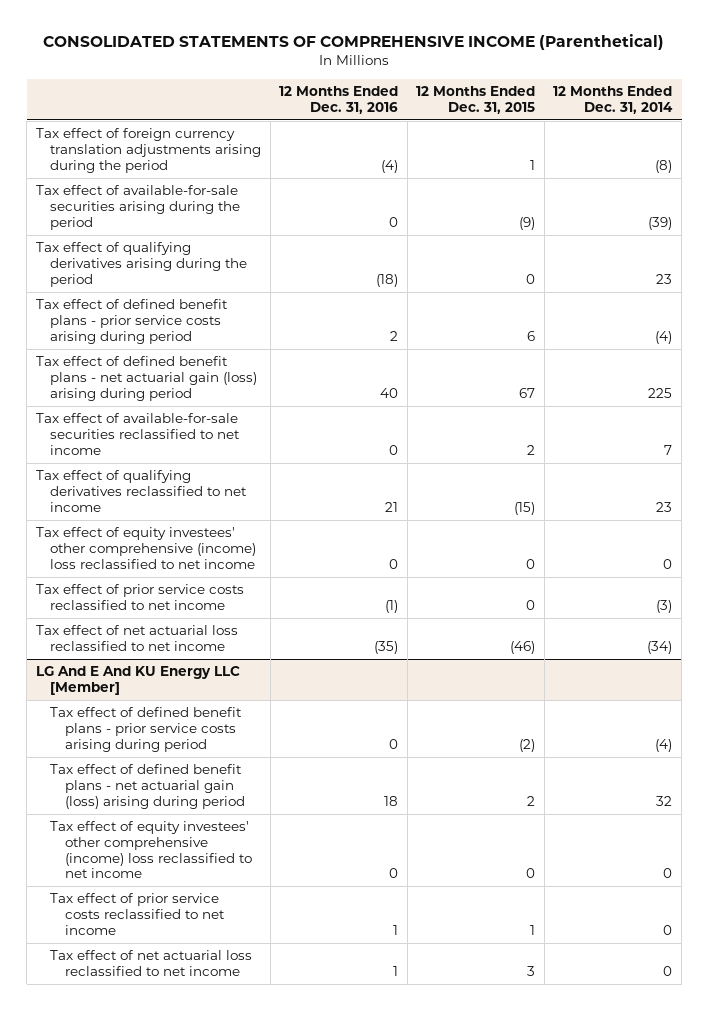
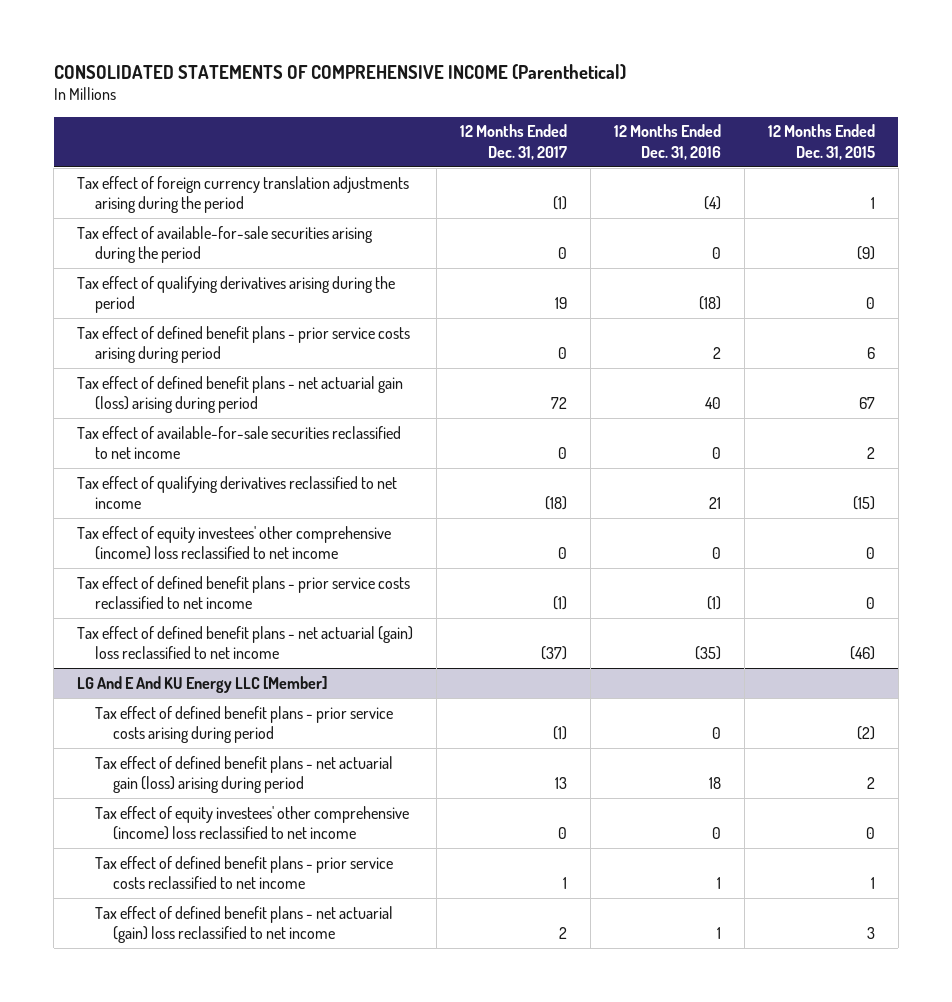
[553,86,674,114] 12 Months Ended Dec. 31, 2014 -> none
none -> [459,124,567,160] 12 Months Ended Dec. 31, 2017
[35,584,244,611] Tax effect of prior service costs reclassified to net income -> [76,575,410,610] Tax effect of defined benefit plans - prior service costs reclassified to net income
[35,625,238,652] Tax effect of net actuarial loss reclassified to net income -> [76,625,413,660] Tax effect of defined benefit plans - net actuarial (gain) loss reclassified to net income
[50,893,226,935] Tax effect of prior service costs reclassified to net income -> [95,855,394,890] Tax effect of defined benefit plans - prior service costs reclassified to net income
[50,950,253,977] Tax effect of net actuarial loss reclassified to net income -> [95,905,394,944] Tax effect of defined benefit plans - net actuarial (gain) loss reclassified to net income

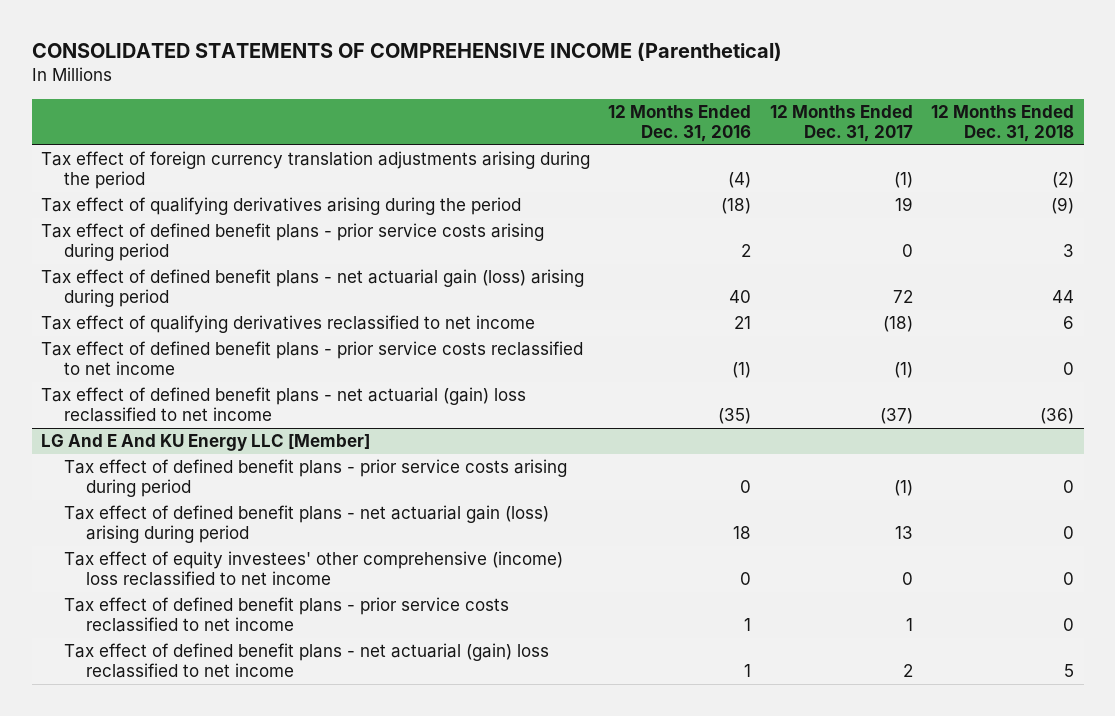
[767,124,875,160] 12 Months Ended Dec. 31, 2015 -> none
none -> [931,104,1075,143] 12 Months Ended Dec. 31, 2018
[76,225,373,264] Tax effect of available-for-sale securities arising during the period -> none
[76,425,401,460] Tax effect of available-for-sale securities reclassified to net income -> none
[76,525,391,561] Tax effect of equity investees' other comprehensive (income) loss reclassified to net income -> none

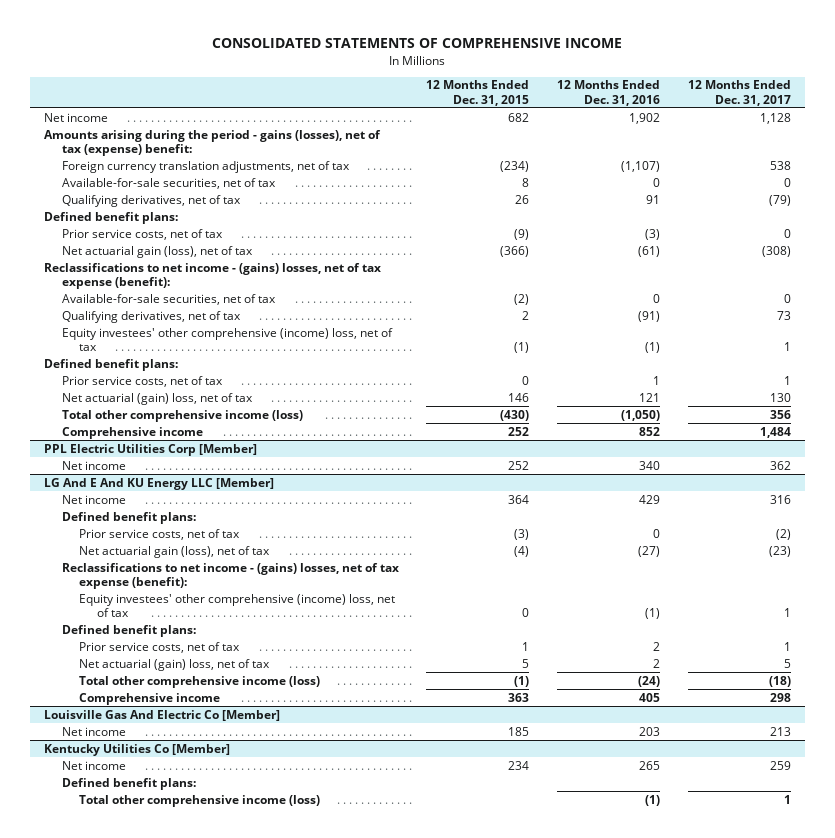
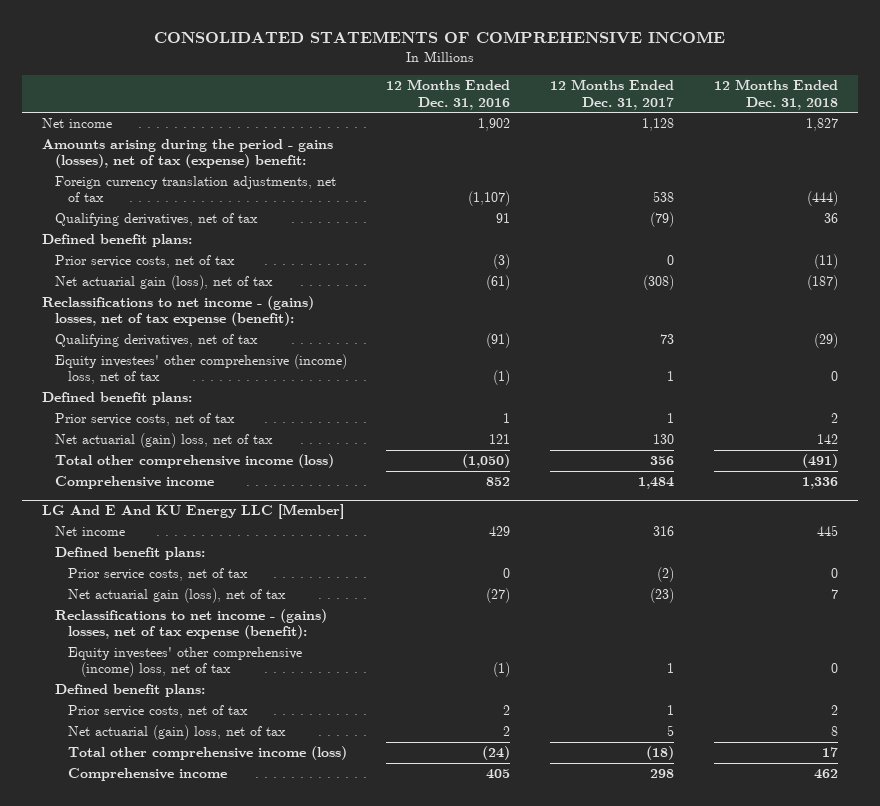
[426,80,530,106] 12 Months Ended Dec. 31, 2015 -> none
none -> [713,79,838,110] 12 Months Ended Dec. 31, 2018
[61,177,276,189] Available-for-sale securities, net of tax -> none
[61,293,276,305] Available-for-sale securities, net of tax -> none
[43,443,257,456] PPL Electric Utilities Corp [Member] -> none
[61,460,126,470] Net income -> none
[43,709,280,721] Louisville Gas And Electric Co [Member] -> none
[61,726,126,736] Net income -> none
[43,743,230,756] Kentucky Utilities Co [Member] -> none
[61,760,126,770] Net income -> none
[61,777,196,790] Defined benefit plans: -> none
[79,794,321,807] Total other comprehensive income (loss) -> none

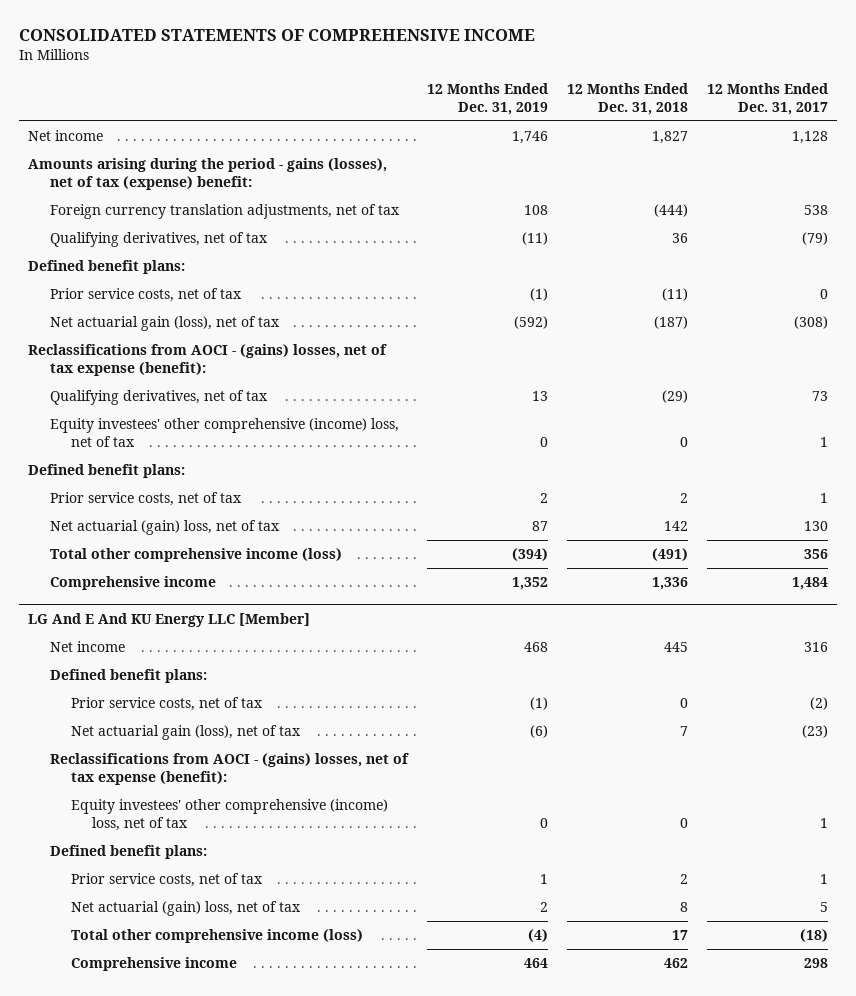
[386,79,511,110] 12 Months Ended Dec. 31, 2016 -> none
none -> [426,82,548,115] 12 Months Ended Dec. 31, 2019
[41,295,314,327] Reclassifications to net income - (gains) losses, net of tax expense (benefit): -> [28,344,388,377] Reclassifications from AOCI - (gains) losses, net of tax expense (benefit):
[54,608,327,640] Reclassifications to net income - (gains) losses, net of tax expense (benefit): -> [49,753,409,786] Reclassifications from AOCI - (gains) losses, net of tax expense (benefit):

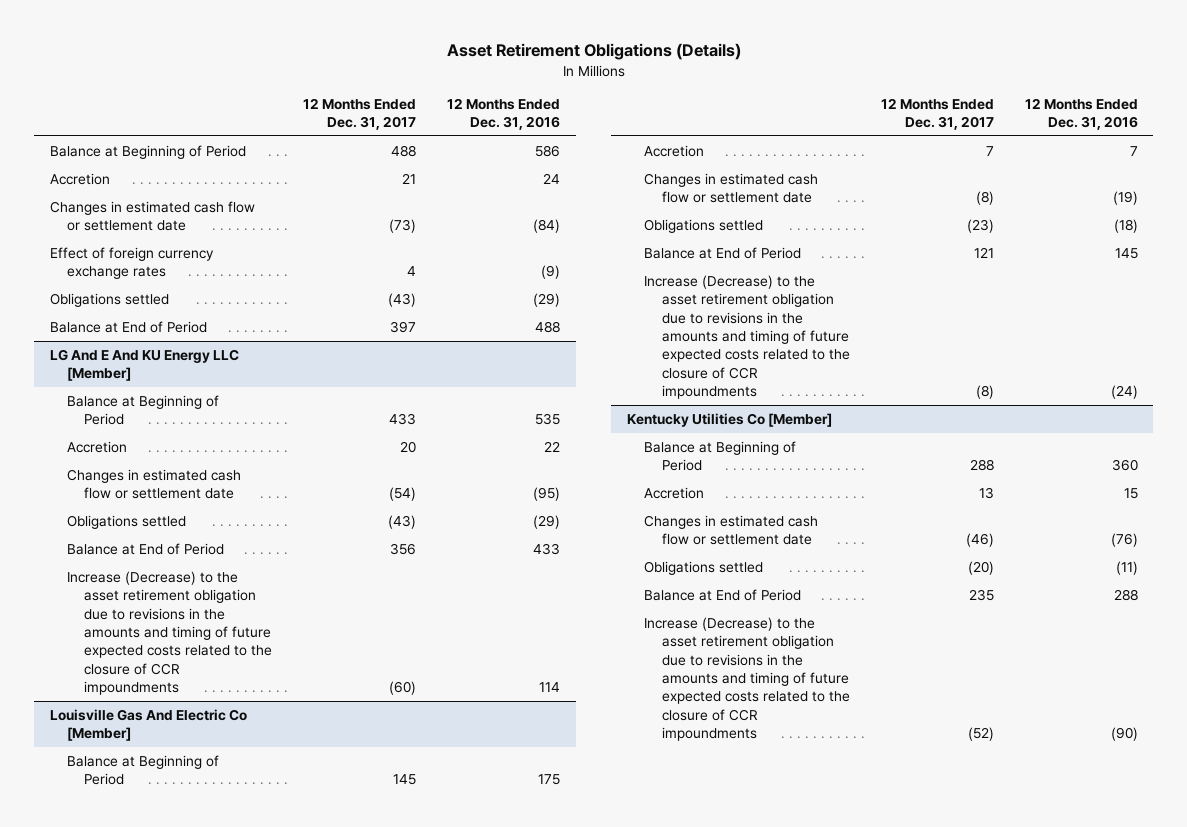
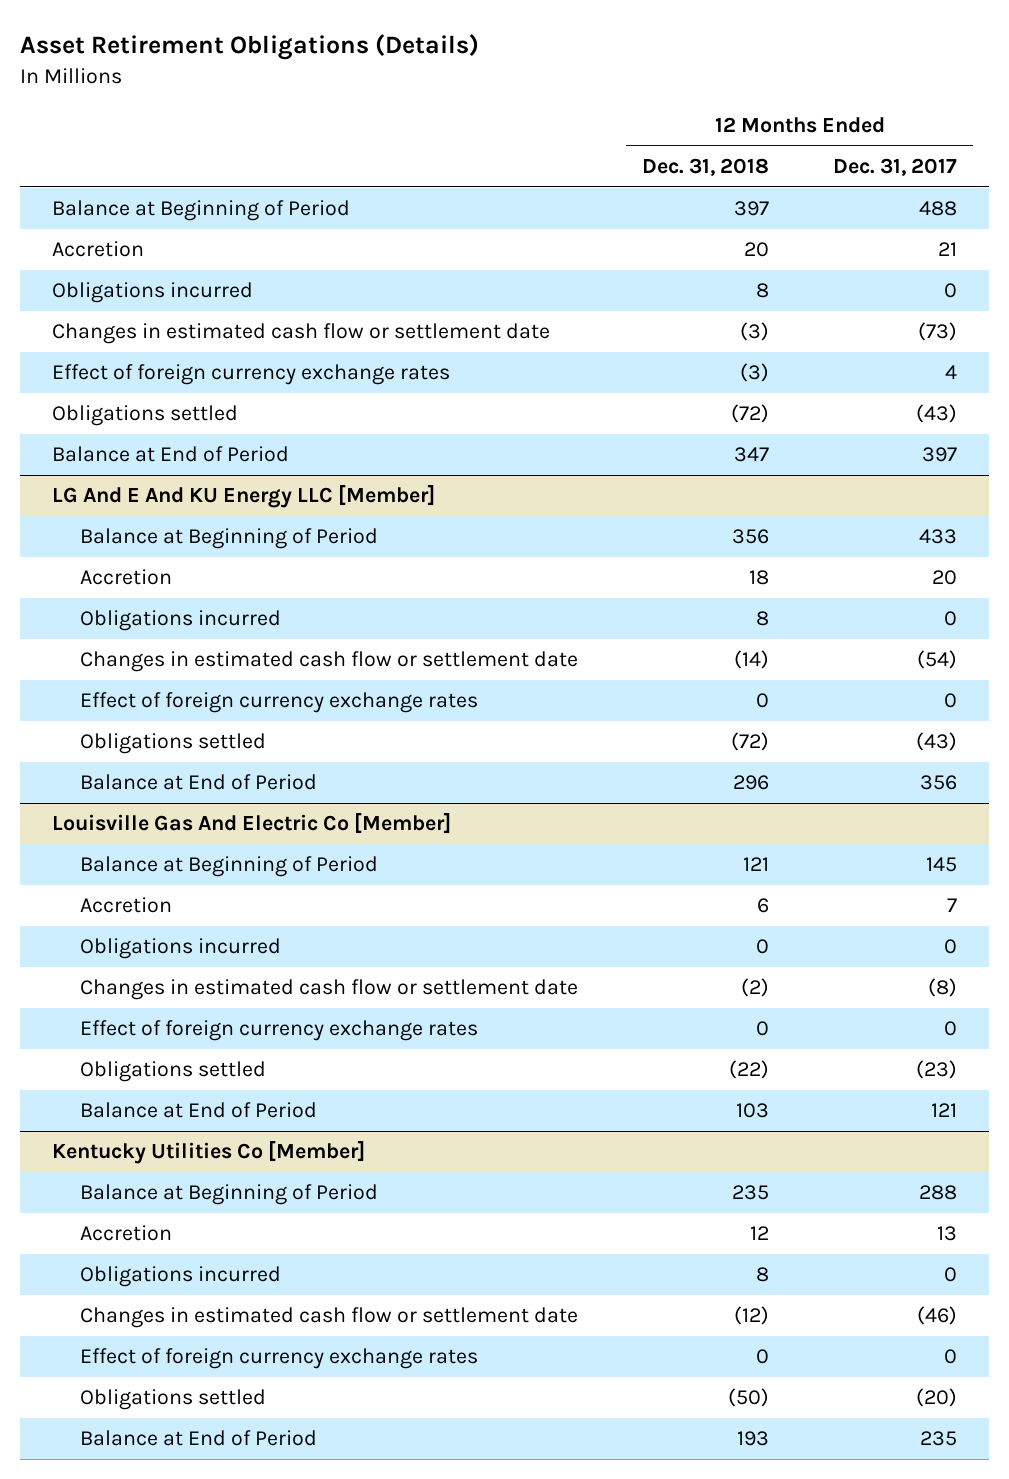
[447,97,561,130] 12 Months Ended Dec. 31, 2016 -> none
none -> [642,158,770,177] Dec. 31, 2018
none -> [51,282,253,304] Obligations incurred
none -> [80,610,282,632] Obligations incurred
none -> [80,692,479,714] Effect of foreign currency exchange rates
[67,570,273,696] Increase (Decrease) to the asset retirement obligation due to revisions in the amounts and timing of future expected costs related to the closure of CCR impoundments -> none
none -> [80,938,282,960] Obligations incurred
none -> [80,1020,479,1042] Effect of foreign currency exchange rates
[644,274,850,400] Increase (Decrease) to the asset retirement obligation due to revisions in the amounts and timing of future expected costs related to the closure of CCR impoundments -> none
none -> [80,1266,282,1288] Obligations incurred
none -> [80,1348,479,1370] Effect of foreign currency exchange rates
[644,616,850,742] Increase (Decrease) to the asset retirement obligation due to revisions in the amounts and timing of future expected costs related to the closure of CCR impoundments -> none

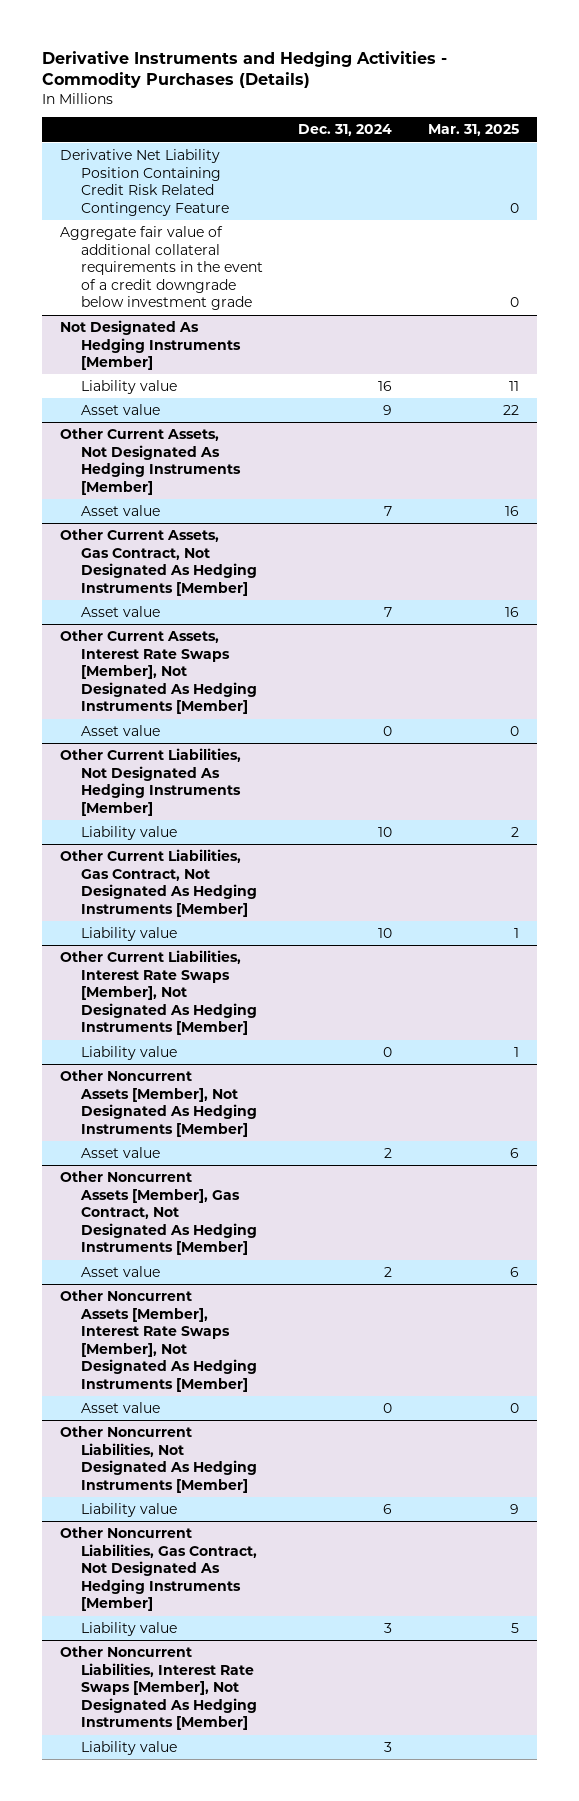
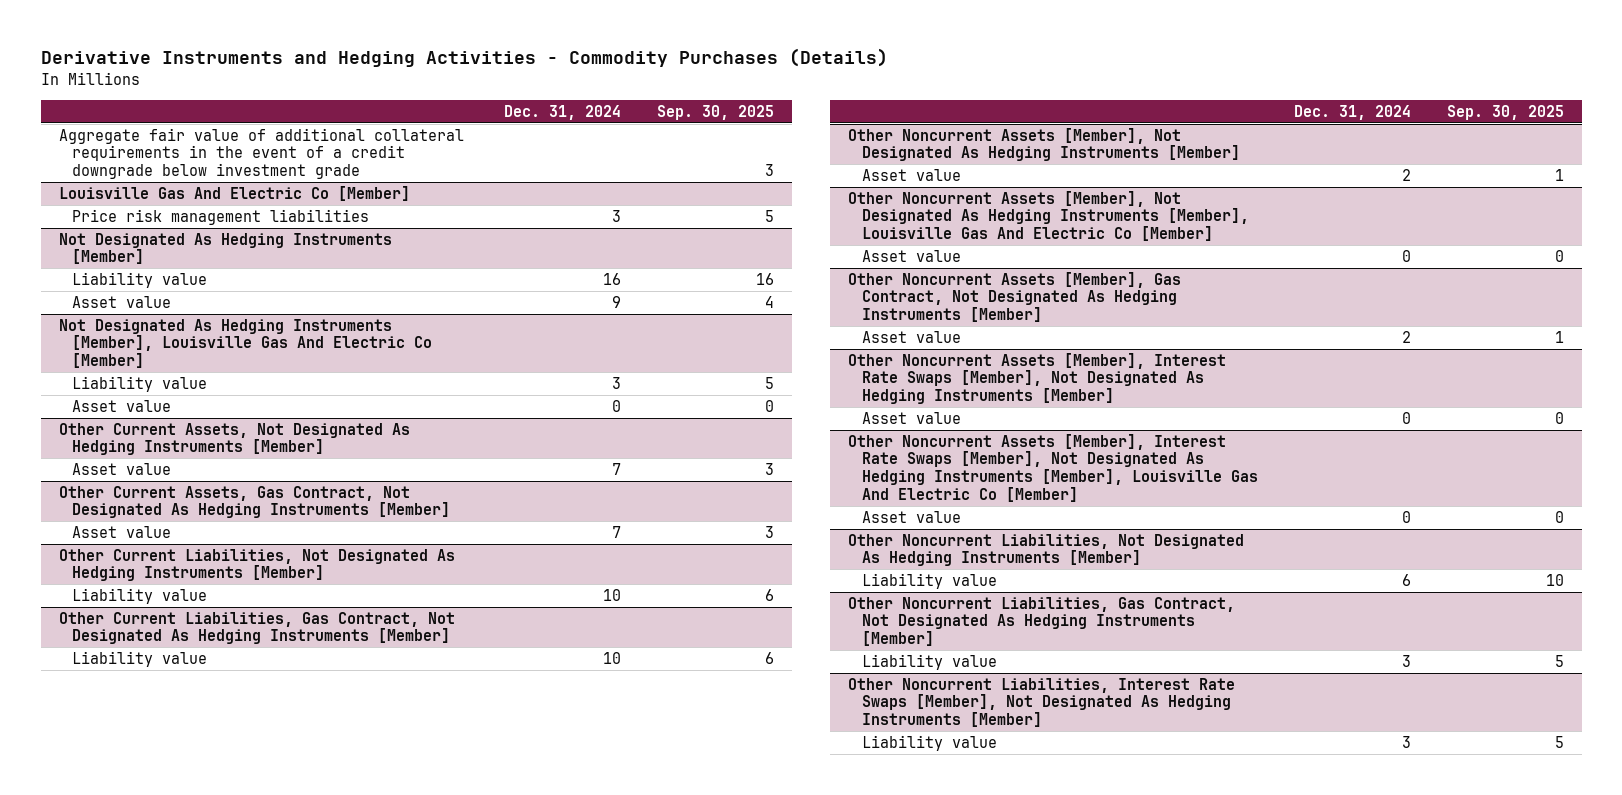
[427,124,519,137] Mar. 31, 2025 -> none
none -> [657,104,775,120] Sep. 30, 2025
[59,148,229,216] Derivative Net Liability Position Containing Credit Risk Related Contingency Feature -> none
none -> [58,185,410,201] Louisville Gas And Electric Co [Member]
none -> [72,208,370,225] Price risk management liabilities
none -> [58,318,433,369] Not Designated As Hedging Instruments [Member], Louisville Gas And Electric Co [Member]
none -> [72,375,208,392] Liability value
none -> [72,399,172,412] Asset value
[59,629,257,715] Other Current Assets, Interest Rate Swaps [Member], Not Designated As Hedging Instruments [Member] -> none
[80,724,160,736] Asset value -> none
[59,949,257,1036] Other Current Liabilities, Interest Rate Swaps [Member], Not Designated As Hedging Instruments [Member] -> none
[80,1045,177,1060] Liability value -> none
none -> [848,190,1249,242] Other Noncurrent Assets [Member], Not Designated As Hedging Instruments [Member], Louisville Gas And Electric Co [Member]
none -> [861,249,961,262] Asset value
none -> [848,433,1258,502] Other Noncurrent Assets [Member], Interest Rate Swaps [Member], Not Designated As Hedging Instruments [Member], Louisville Gas And Electric Co [Member]
none -> [861,510,961,523] Asset value

